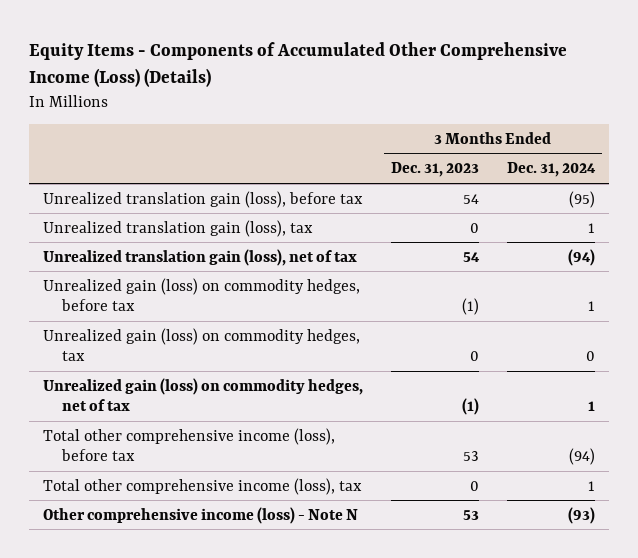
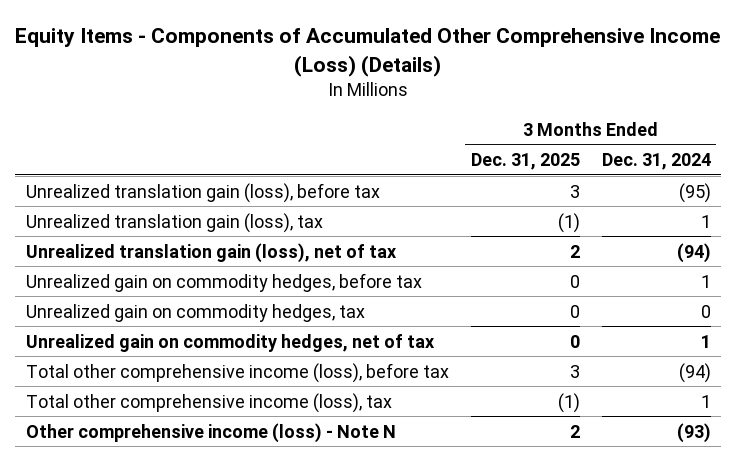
[390,162,479,178] Dec. 31, 2023 -> none
none -> [470,153,580,171] Dec. 31, 2025
[42,277,360,312] Unrealized gain (loss) on commodity hedges, before tax -> [26,272,423,292] Unrealized gain on commodity hedges, before tax
[42,327,360,362] Unrealized gain (loss) on commodity hedges, tax -> [26,303,366,322] Unrealized gain on commodity hedges, tax
[42,377,363,412] Unrealized gain (loss) on commodity hedges, net of tax -> [26,333,436,352] Unrealized gain on commodity hedges, net of tax

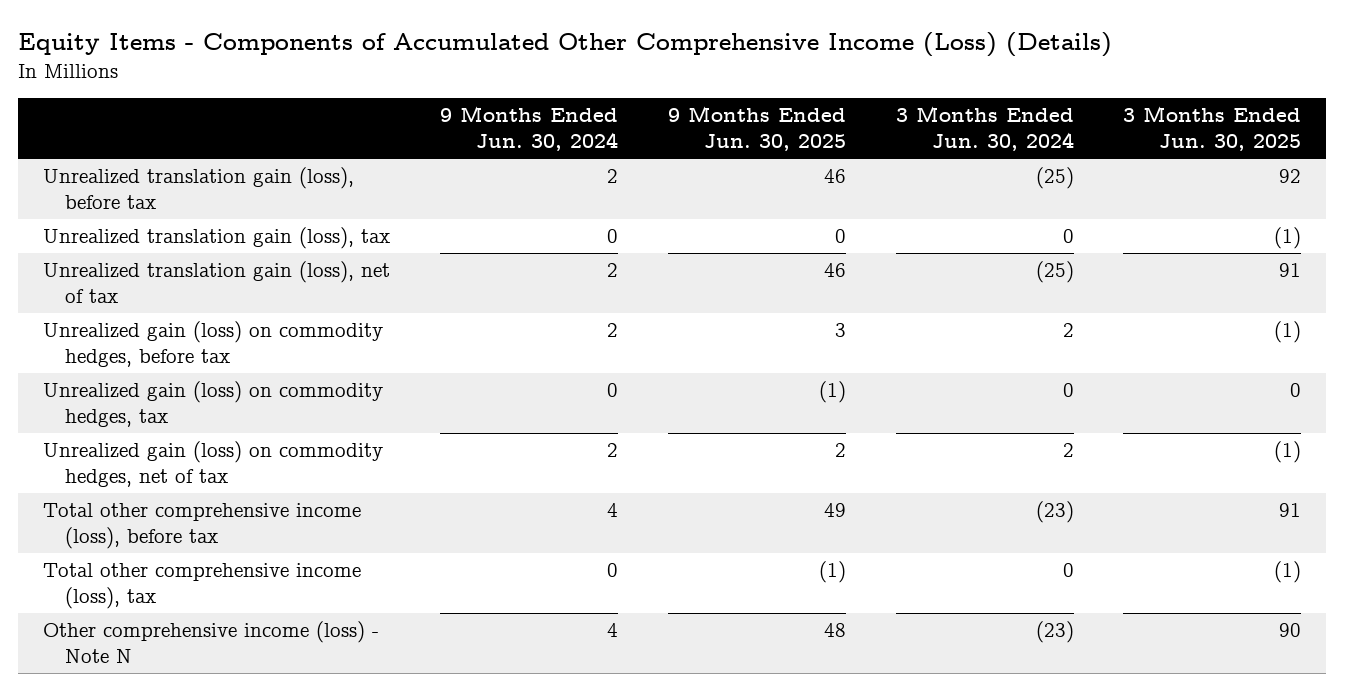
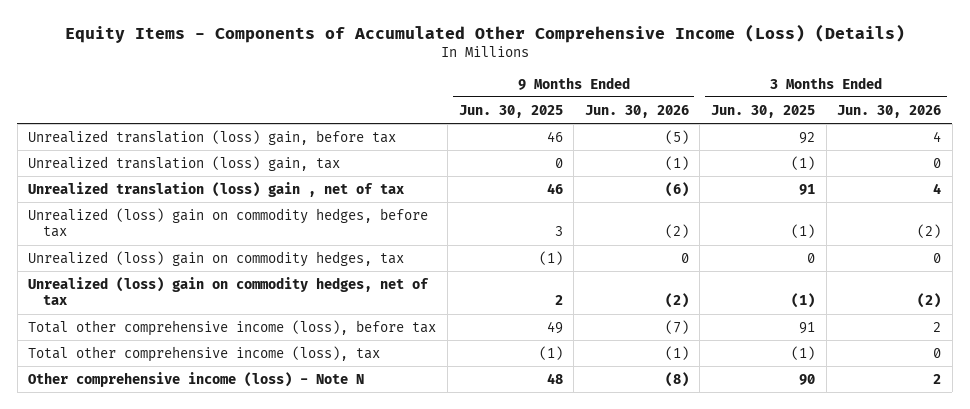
[440,105,619,152] 9 Months Ended Jun. 30, 2024 -> none
[895,105,1074,152] 3 Months Ended Jun. 30, 2024 -> none
none -> [584,104,689,118] Jun. 30, 2026
none -> [837,104,942,118] Jun. 30, 2026
[43,166,355,210] Unrealized translation gain (loss), before tax -> [28,129,397,145] Unrealized translation (loss) gain, before tax
[43,226,391,249] Unrealized translation gain (loss), tax -> [28,155,341,171] Unrealized translation (loss) gain, tax
[43,260,391,304] Unrealized translation gain (loss), net of tax -> [28,181,405,197] Unrealized translation (loss) gain , net of tax
[43,320,384,368] Unrealized gain (loss) on commodity hedges, before tax -> [28,207,429,238] Unrealized (loss) gain on commodity hedges, before tax
[43,380,384,428] Unrealized gain (loss) on commodity hedges, tax -> [28,250,405,267] Unrealized (loss) gain on commodity hedges, tax
[43,440,384,488] Unrealized gain (loss) on commodity hedges, net of tax -> [28,276,430,306] Unrealized (loss) gain on commodity hedges, net of tax

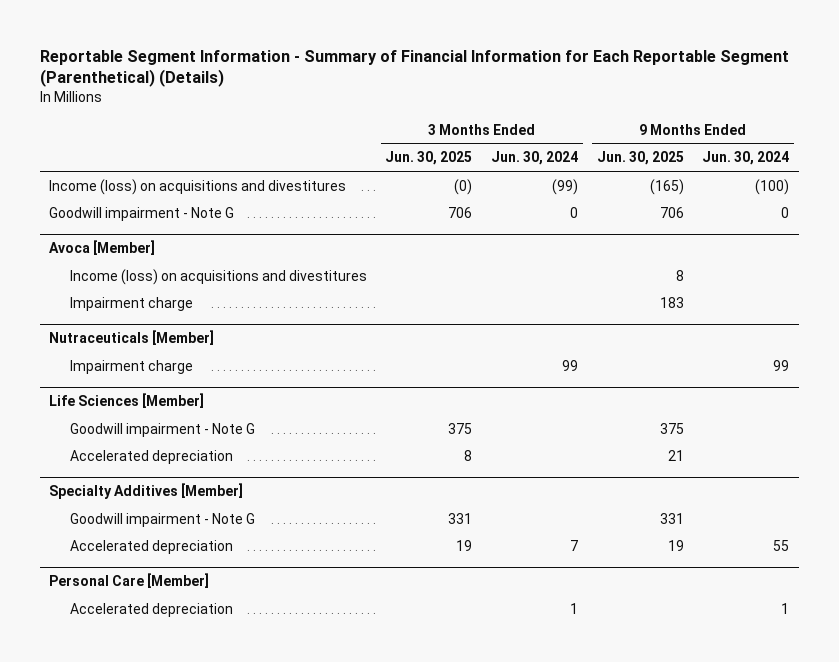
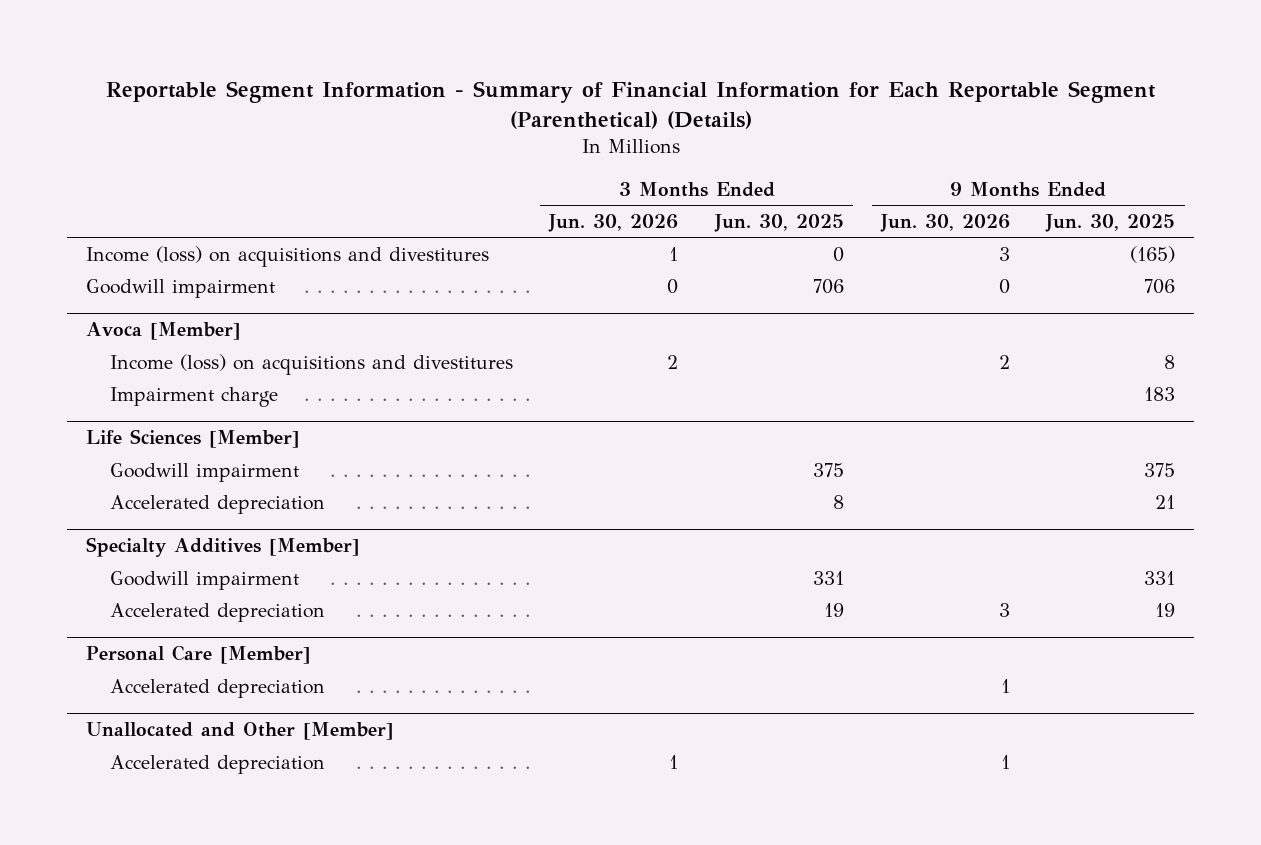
[490,151,578,166] Jun. 30, 2024 -> none
[702,151,790,166] Jun. 30, 2024 -> none
none -> [548,213,679,232] Jun. 30, 2026
none -> [879,213,1010,232] Jun. 30, 2026
[454,178,473,195] (0) -> [833,246,845,262] 0
[49,206,235,221] Goodwill impairment - Note G -> [85,278,275,298] Goodwill impairment
[49,330,215,346] Nutraceuticals [Member] -> none
[69,359,193,374] Impairment charge -> none
[69,422,255,437] Goodwill impairment - Note G -> [109,462,299,482] Goodwill impairment
[69,512,255,527] Goodwill impairment - Note G -> [109,570,299,590] Goodwill impairment
none -> [85,722,394,741] Unallocated and Other [Member]
none -> [109,754,325,774] Accelerated depreciation

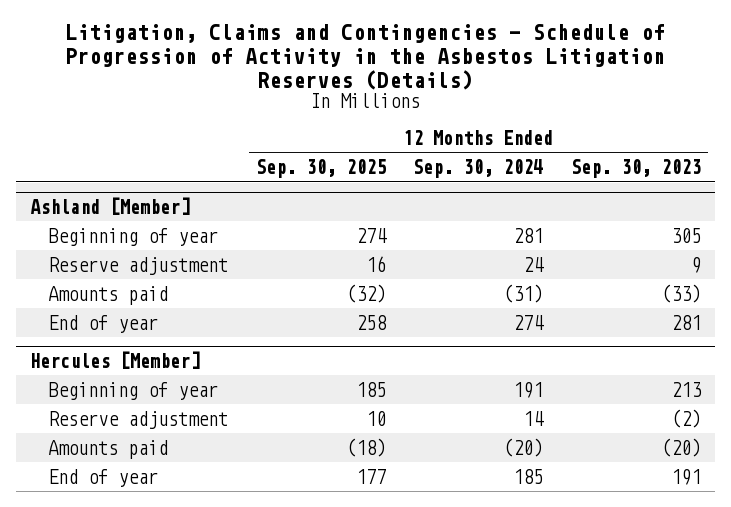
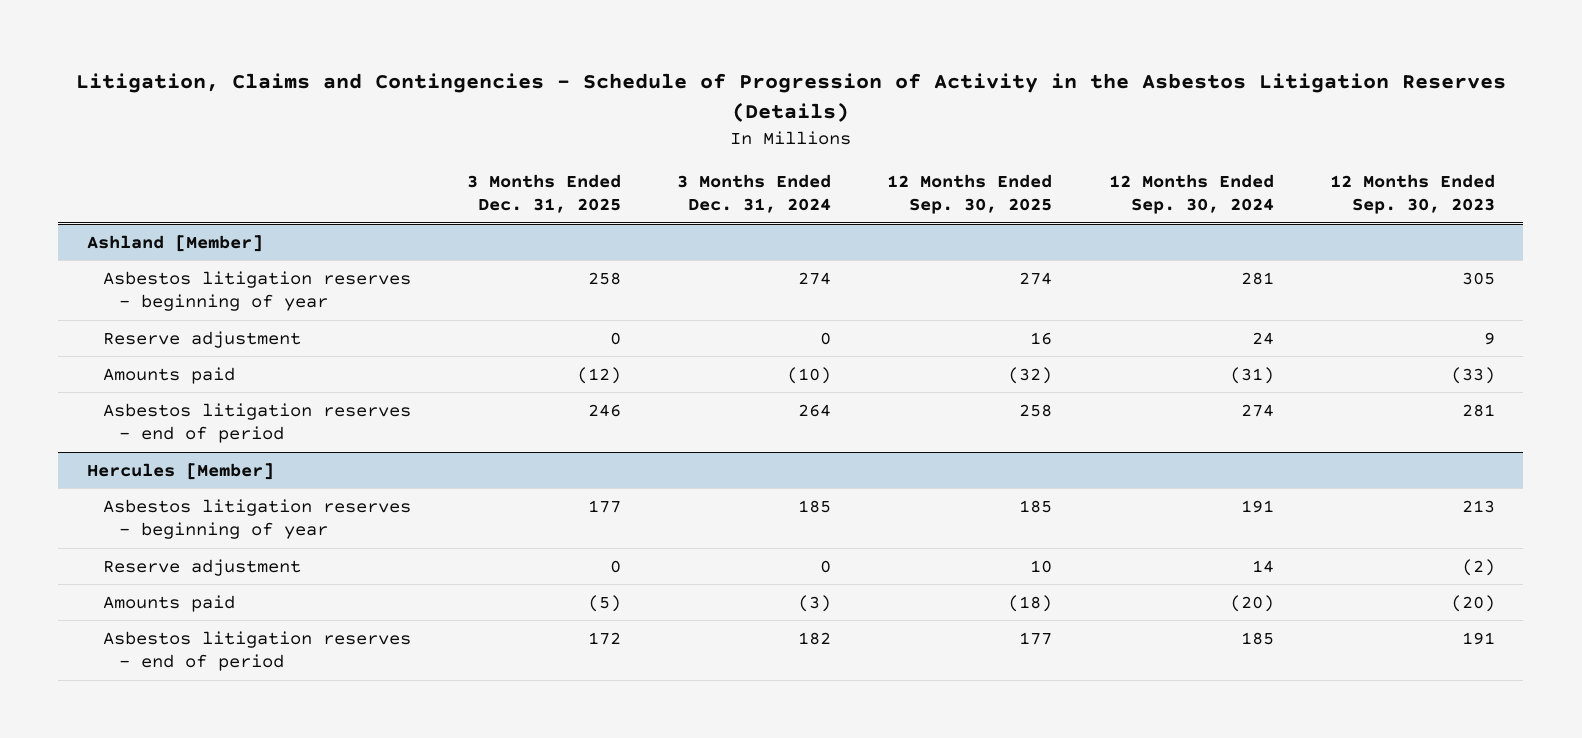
none -> [466,173,621,214] 3 Months Ended Dec. 31, 2025
none -> [677,173,832,214] 3 Months Ended Dec. 31, 2024
[48,227,219,246] Beginning of year -> [102,270,411,312] Asbestos litigation reserves - beginning of year
[48,314,159,333] End of year -> [102,402,411,444] Asbestos litigation reserves - end of period
[48,381,219,400] Beginning of year -> [102,498,411,540] Asbestos litigation reserves - beginning of year
[48,468,159,487] End of year -> [102,630,411,672] Asbestos litigation reserves - end of period

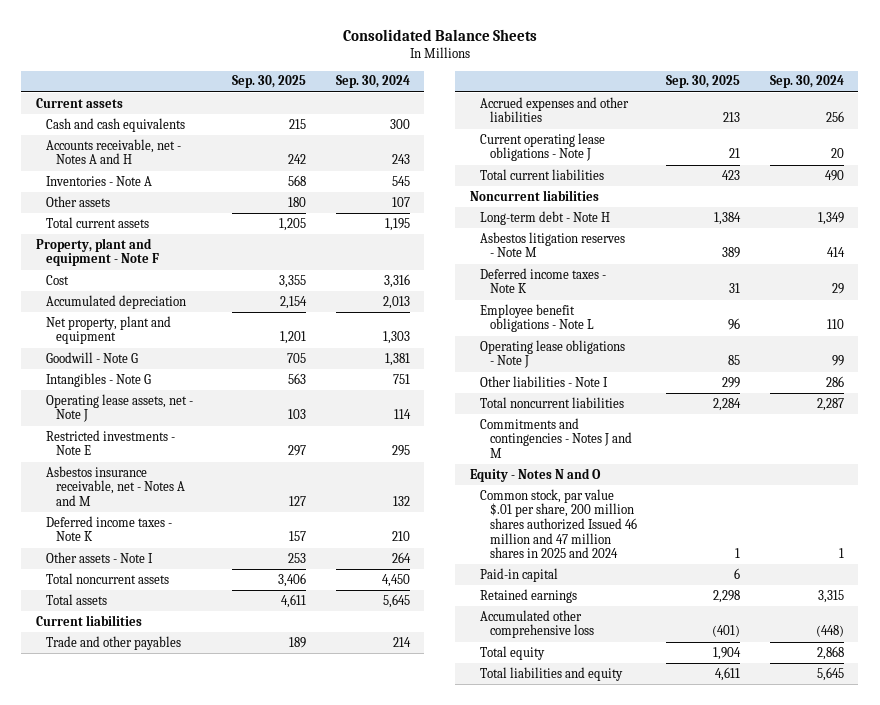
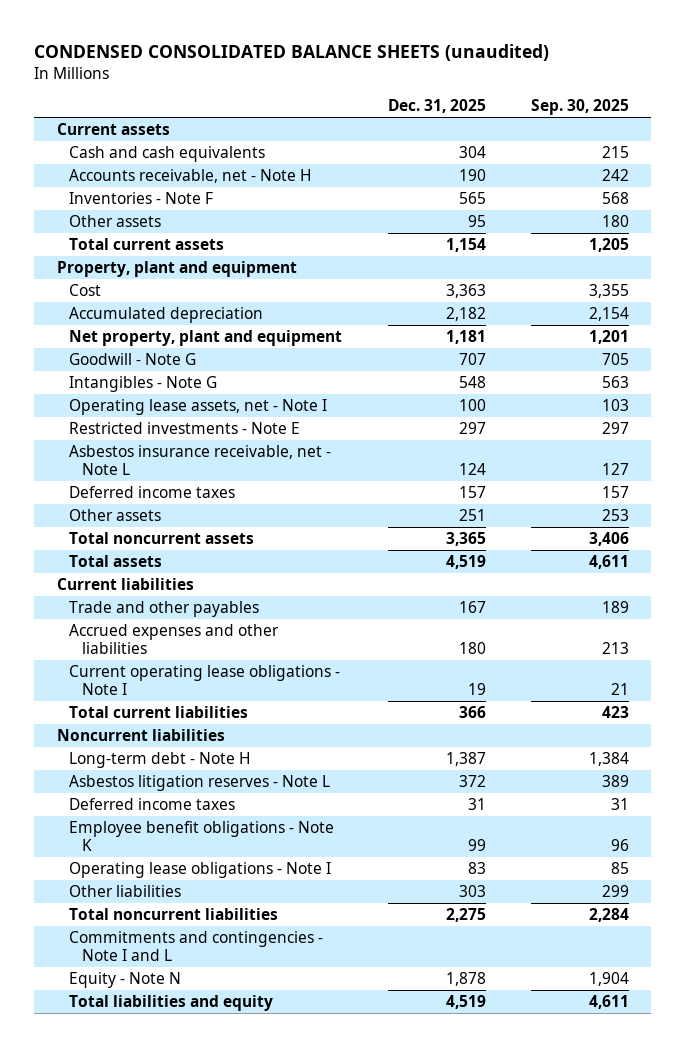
[342,28,537,41] Consolidated Balance Sheets -> [34,44,550,62] CONDENSED CONSOLIDATED BALANCE SHEETS (unaudited)
[335,75,410,89] Sep. 30, 2024 -> none
none -> [387,99,486,114] Dec. 31, 2025
[46,138,182,165] Accounts receivable, net - Notes A and H -> [69,169,312,184] Accounts receivable, net - Note H
[46,175,153,186] Inventories - Note A -> [69,192,214,205] Inventories - Note F
[35,237,160,267] Property, plant and equipment - Note F -> [56,261,297,278] Property, plant and equipment
[46,393,194,423] Operating lease assets, net - Note J -> [69,399,328,416] Operating lease assets, net - Note I
[46,465,186,507] Asbestos insurance receivable, net - Notes A and M -> [69,445,332,476] Asbestos insurance receivable, net - Note L
[46,515,173,542] Deferred income taxes - Note K -> [69,486,236,499] Deferred income taxes
[46,551,154,563] Other assets - Note I -> [69,509,162,522] Other assets
[480,132,606,162] Current operating lease obligations - Note J -> [69,665,341,696] Current operating lease obligations - Note I
[480,231,626,258] Asbestos litigation reserves - Note M -> [69,775,331,792] Asbestos litigation reserves - Note L
[480,267,607,294] Deferred income taxes - Note K -> [69,798,236,811] Deferred income taxes
[480,303,595,333] Employee benefit obligations - Note L -> [69,821,335,852] Employee benefit obligations - Note K
[480,339,626,369] Operating lease obligations - Note J -> [69,862,332,879] Operating lease obligations - Note I
[480,375,609,387] Other liabilities - Note I -> [69,885,182,898] Other liabilities
[470,467,602,482] Equity - Notes N and O -> none
[480,488,638,559] Common stock, par value $.01 per share, 200 million shares authorized Issued 46 million and 47 million shares in 2025 and 2024 -> none
[480,567,559,582] Paid-in capital -> none
[480,588,578,603] Retained earnings -> none
[480,609,595,639] Accumulated other comprehensive loss -> none
[480,417,633,459] Commitments and contingencies - Notes J and M -> [69,931,324,962] Commitments and contingencies - Note I and L
[480,645,546,660] Total equity -> [69,972,182,989] Equity - Note N

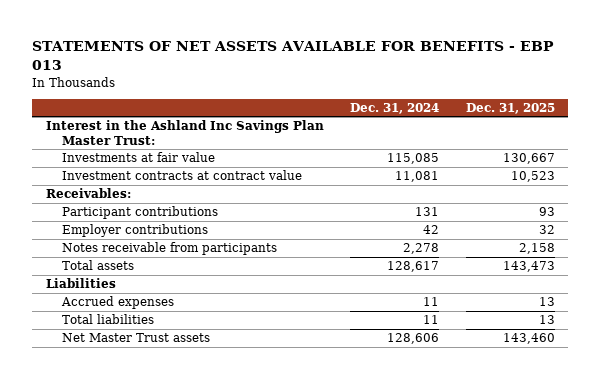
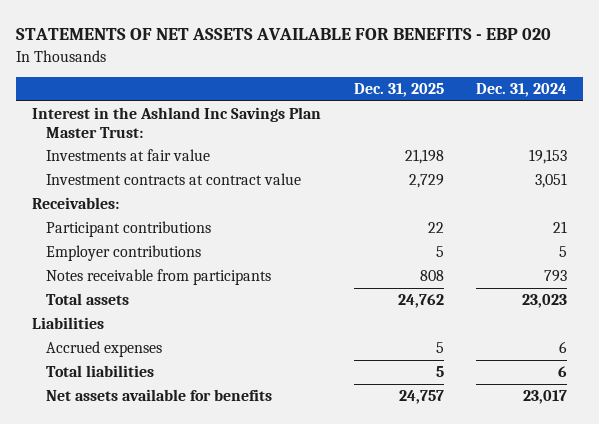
[32,41,555,71] STATEMENTS OF NET ASSETS AVAILABLE FOR BENEFITS - EBP 013 -> [16,28,552,41] STATEMENTS OF NET ASSETS AVAILABLE FOR BENEFITS - EBP 020
[387,153,440,165] 115,085 -> [528,149,567,165] 19,153
[502,153,555,165] 130,667 -> [404,149,444,165] 21,198
[395,171,440,183] 11,081 -> [534,173,567,189] 3,051
[510,171,555,183] 10,523 -> [408,174,444,189] 2,729
[415,207,440,217] 131 -> [552,221,567,234] 21
[538,207,555,217] 93 -> [427,222,444,234] 22
[423,225,440,235] 42 -> [558,246,567,258] 5
[538,225,555,235] 32 -> [435,246,444,258] 5
[403,243,440,255] 2,278 -> [543,270,567,283] 793
[518,243,555,255] 2,158 -> [419,270,444,282] 808
[387,261,440,273] 128,617 -> [521,294,567,309] 23,023
[502,261,555,273] 143,473 -> [397,294,444,309] 24,762
[423,297,440,307] 11 -> [558,341,567,354] 6
[538,297,555,307] 13 -> [435,342,444,354] 5
[423,315,440,325] 11 -> [557,366,567,378] 6
[538,315,555,325] 13 -> [435,366,444,378] 5
[62,333,211,343] Net Master Trust assets -> [45,389,272,402] Net assets available for benefits
[387,333,440,345] 128,606 -> [522,390,567,405] 23,017
[502,333,555,345] 143,460 -> [398,390,444,405] 24,757

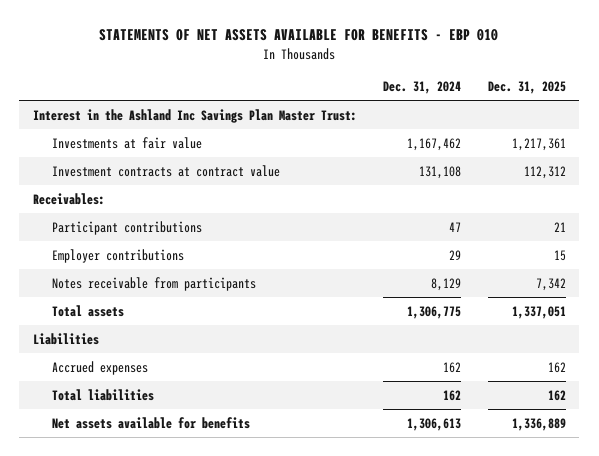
[16,28,552,41] STATEMENTS OF NET ASSETS AVAILABLE FOR BENEFITS - EBP 020 -> [99,29,499,42] STATEMENTS OF NET ASSETS AVAILABLE FOR BENEFITS - EBP 010
[404,149,444,165] 21,198 -> [512,137,567,151] 1,217,361
[528,149,567,165] 19,153 -> [407,137,462,151] 1,167,462
[408,174,444,189] 2,729 -> [524,165,567,179] 112,312
[534,173,567,189] 3,051 -> [419,165,462,179] 131,108
[427,222,444,234] 22 -> [554,221,567,232] 21
[552,221,567,234] 21 -> [449,221,462,232] 47
[435,246,444,258] 5 -> [554,249,567,261] 15
[558,246,567,258] 5 -> [449,249,462,260] 29
[419,270,444,282] 808 -> [536,277,567,291] 7,342
[543,270,567,283] 793 -> [431,277,462,291] 8,129
[397,294,444,309] 24,762 -> [512,305,567,319] 1,337,051
[521,294,567,309] 23,023 -> [407,305,462,319] 1,306,775
[435,342,444,354] 5 -> [548,361,567,373] 162
[558,341,567,354] 6 -> [443,361,462,373] 162
[435,366,444,378] 5 -> [548,389,567,401] 162
[557,366,567,378] 6 -> [443,389,462,401] 162
[398,390,444,405] 24,757 -> [512,417,567,431] 1,336,889
[522,390,567,405] 23,017 -> [407,417,462,431] 1,306,613

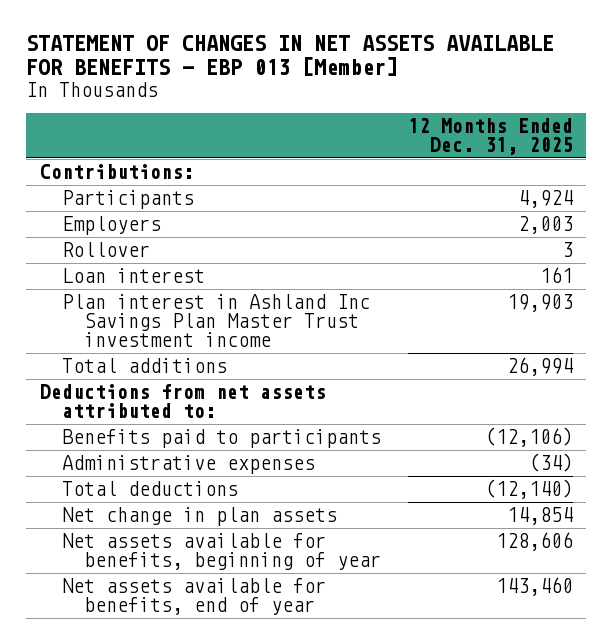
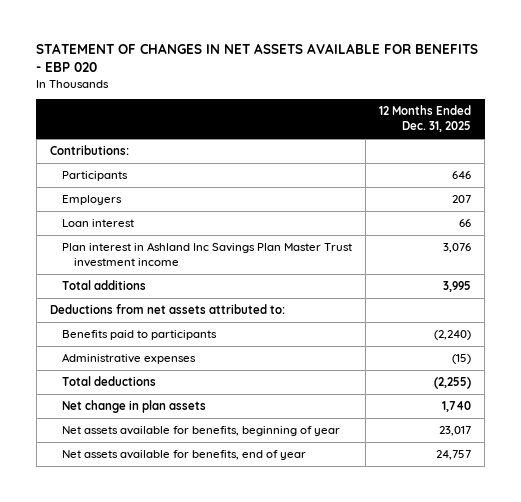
[26,34,555,77] STATEMENT OF CHANGES IN NET ASSETS AVAILABLE FOR BENEFITS - EBP 013 [Member] -> [36,43,479,72] STATEMENT OF CHANGES IN NET ASSETS AVAILABLE FOR BENEFITS - EBP 020
[61,242,150,258] Rollover -> none
[517,190,573,209] 4,924 -> [452,171,472,180] 646
[517,216,573,235] 2,003 -> [452,195,472,204] 207
[539,267,573,284] 161 -> [459,219,472,228] 66
[506,294,573,313] 19,903 -> [443,243,472,254] 3,076
[506,357,573,377] 26,994 -> [443,281,472,293] 3,995
[484,427,573,448] (12,106) -> [434,330,472,341] (2,240)
[528,453,573,473] (34) -> [452,354,472,365] (15)
[484,479,573,500] (12,140) -> [434,377,472,390] (2,255)
[506,507,573,526] 14,854 -> [442,401,472,413] 1,740
[495,532,573,552] 128,606 -> [439,426,472,437] 23,017
[495,577,573,597] 143,460 -> [436,450,472,461] 24,757

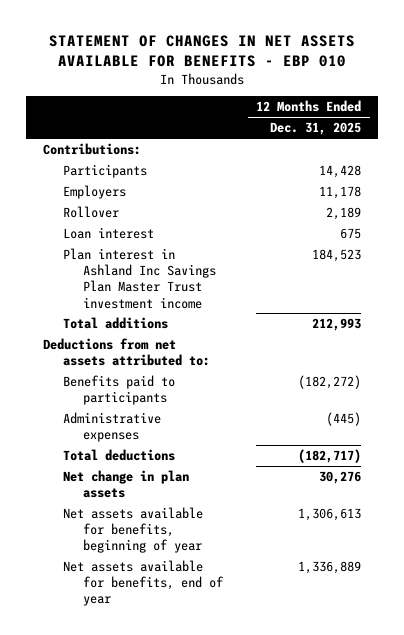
[36,43,479,72] STATEMENT OF CHANGES IN NET ASSETS AVAILABLE FOR BENEFITS - EBP 020 -> [49,35,356,68] STATEMENT OF CHANGES IN NET ASSETS AVAILABLE FOR BENEFITS - EBP 010
[452,171,472,180] 646 -> [319,164,362,178] 14,428
[452,195,472,204] 207 -> [319,185,362,199] 11,178
none -> [62,205,119,218] Rollover
[459,219,472,228] 66 -> [340,227,362,239] 675
[443,243,472,254] 3,076 -> [312,248,362,262] 184,523
[443,281,472,293] 3,995 -> [312,317,362,331] 212,993
[434,330,472,341] (2,240) -> [298,374,362,389] (182,272)
[452,354,472,365] (15) -> [326,411,362,426] (445)
[434,377,472,390] (2,255) -> [298,448,362,463] (182,717)
[442,401,472,413] 1,740 -> [319,470,362,484] 30,276
[439,426,472,437] 23,017 -> [298,507,362,521] 1,306,613
[436,450,472,461] 24,757 -> [298,560,362,574] 1,336,889

